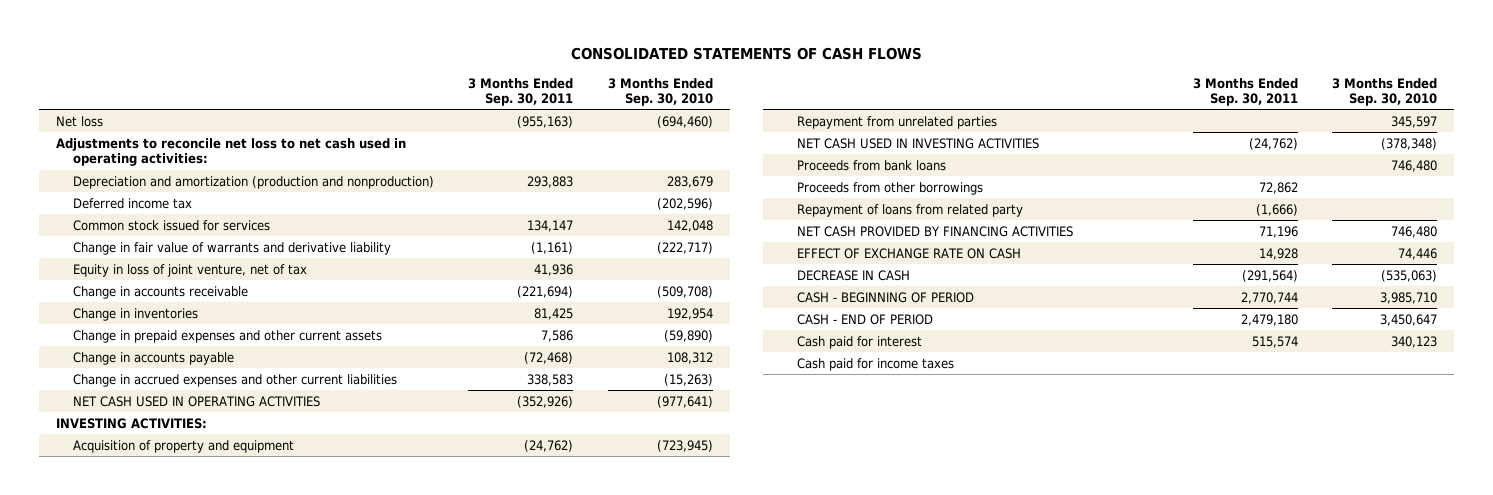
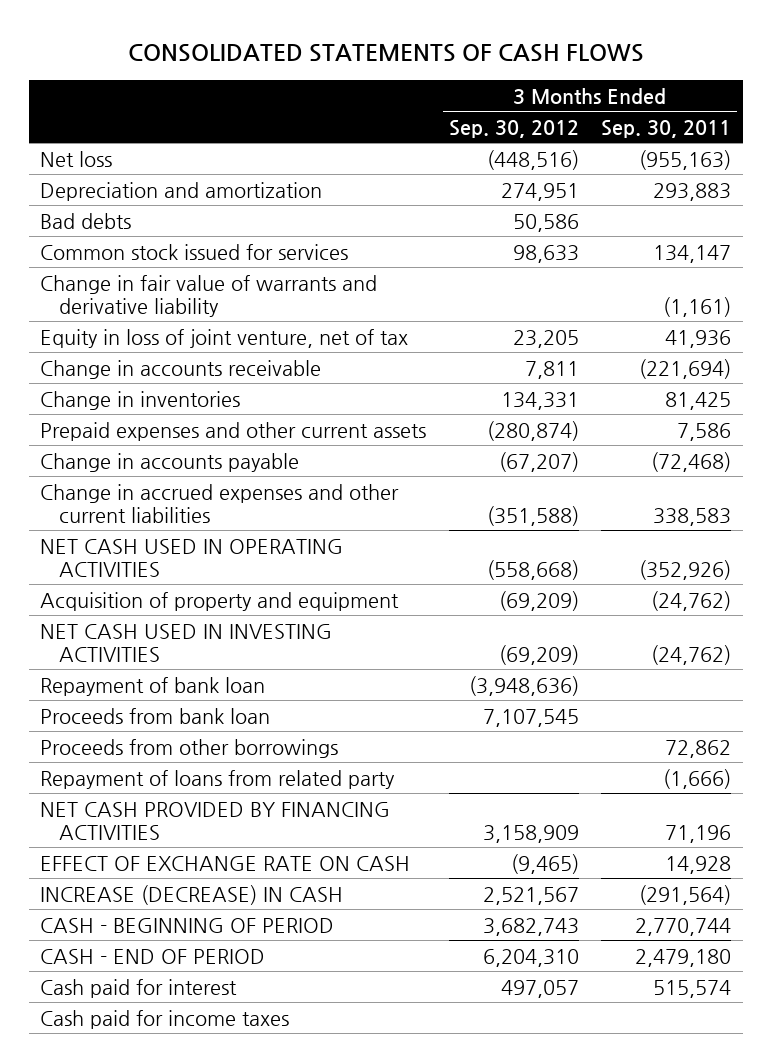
[607,77,713,107] 3 Months Ended Sep. 30, 2010 -> none
none -> [448,119,579,138] Sep. 30, 2012
[55,137,406,167] Adjustments to reconcile net loss to net cash used in operating activities: -> none
[72,197,192,209] Deferred income tax -> none
[72,175,434,189] Depreciation and amortization (production and nonproduction) -> [40,181,323,201] Depreciation and amortization
none -> [40,212,132,229] Bad debts
[72,329,382,343] Change in prepaid expenses and other current assets -> [40,421,427,441] Prepaid expenses and other current assets
[55,417,207,429] INVESTING ACTIVITIES: -> none
[797,115,998,129] Repayment from unrelated parties -> none
[797,159,947,171] Proceeds from bank loans -> [40,676,266,696] Repayment of bank loan
none -> [40,707,271,724] Proceeds from bank loan
[797,269,911,281] DECREASE IN CASH -> [40,884,344,905] INCREASE (DECREASE) IN CASH

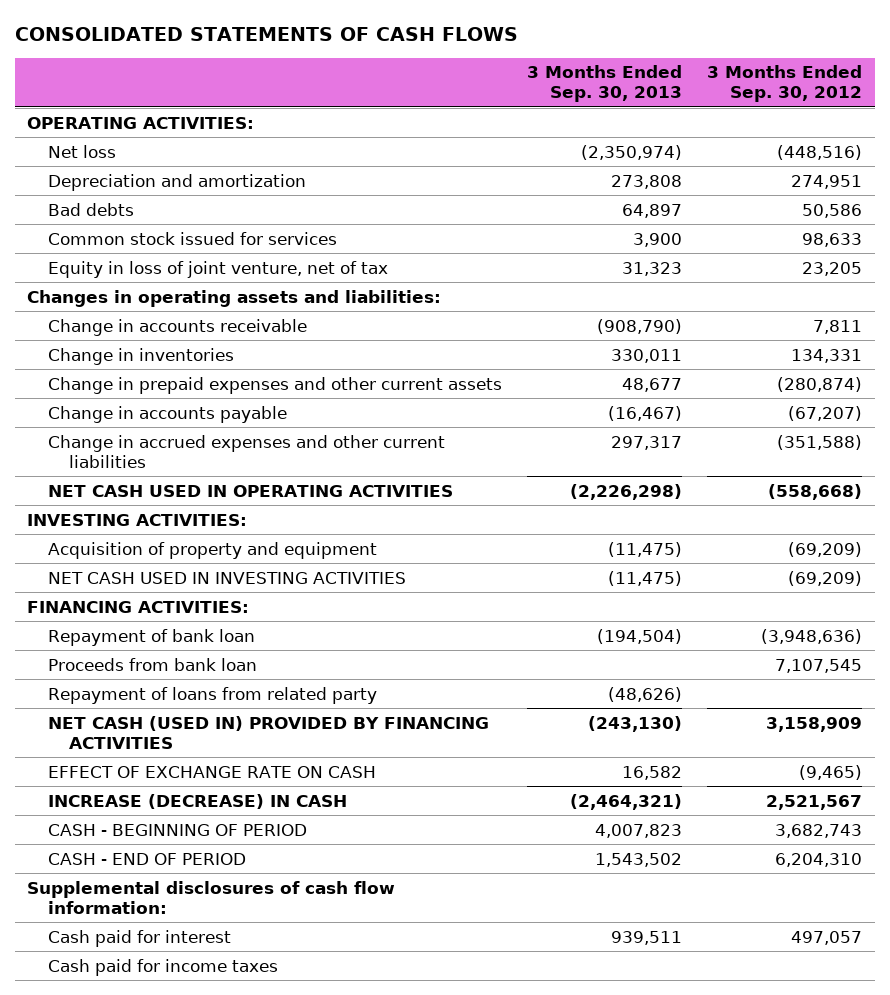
[601,119,732,138] Sep. 30, 2011 -> none
none -> [527,65,683,103] 3 Months Ended Sep. 30, 2013
none -> [27,116,255,129] OPERATING ACTIVITIES:
[40,274,378,317] Change in fair value of warrants and derivative liability -> none
none -> [27,289,442,307] Changes in operating assets and liabilities:
[40,421,427,441] Prepaid expenses and other current assets -> [48,376,503,394] Change in prepaid expenses and other current assets
none -> [27,513,248,526] INVESTING ACTIVITIES:
none -> [27,600,250,613] FINANCING ACTIVITIES:
[40,738,339,758] Proceeds from other borrowings -> none
[40,801,391,840] NET CASH PROVIDED BY FINANCING ACTIVITIES -> [48,715,490,749] NET CASH (USED IN) PROVIDED BY FINANCING ACTIVITIES
none -> [27,880,396,914] Supplemental disclosures of cash flow information:

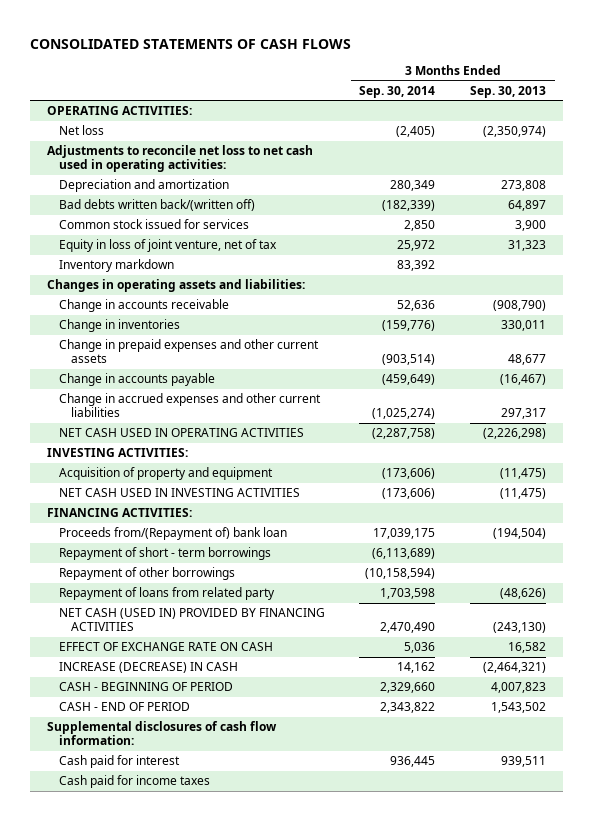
[707,65,863,103] 3 Months Ended Sep. 30, 2012 -> none
none -> [359,85,436,98] Sep. 30, 2014
none -> [47,145,314,173] Adjustments to reconcile net loss to net cash used in operating activities:
[48,202,135,216] Bad debts -> [58,199,255,212] Bad debts written back/(written off)
none -> [58,259,174,273] Inventory markdown
[48,657,258,671] Proceeds from bank loan -> none
[48,628,256,646] Repayment of bank loan -> [58,527,287,541] Proceeds from/(Repayment of) bank loan
none -> [58,547,271,561] Repayment of short - term borrowings
none -> [58,567,235,581] Repayment of other borrowings

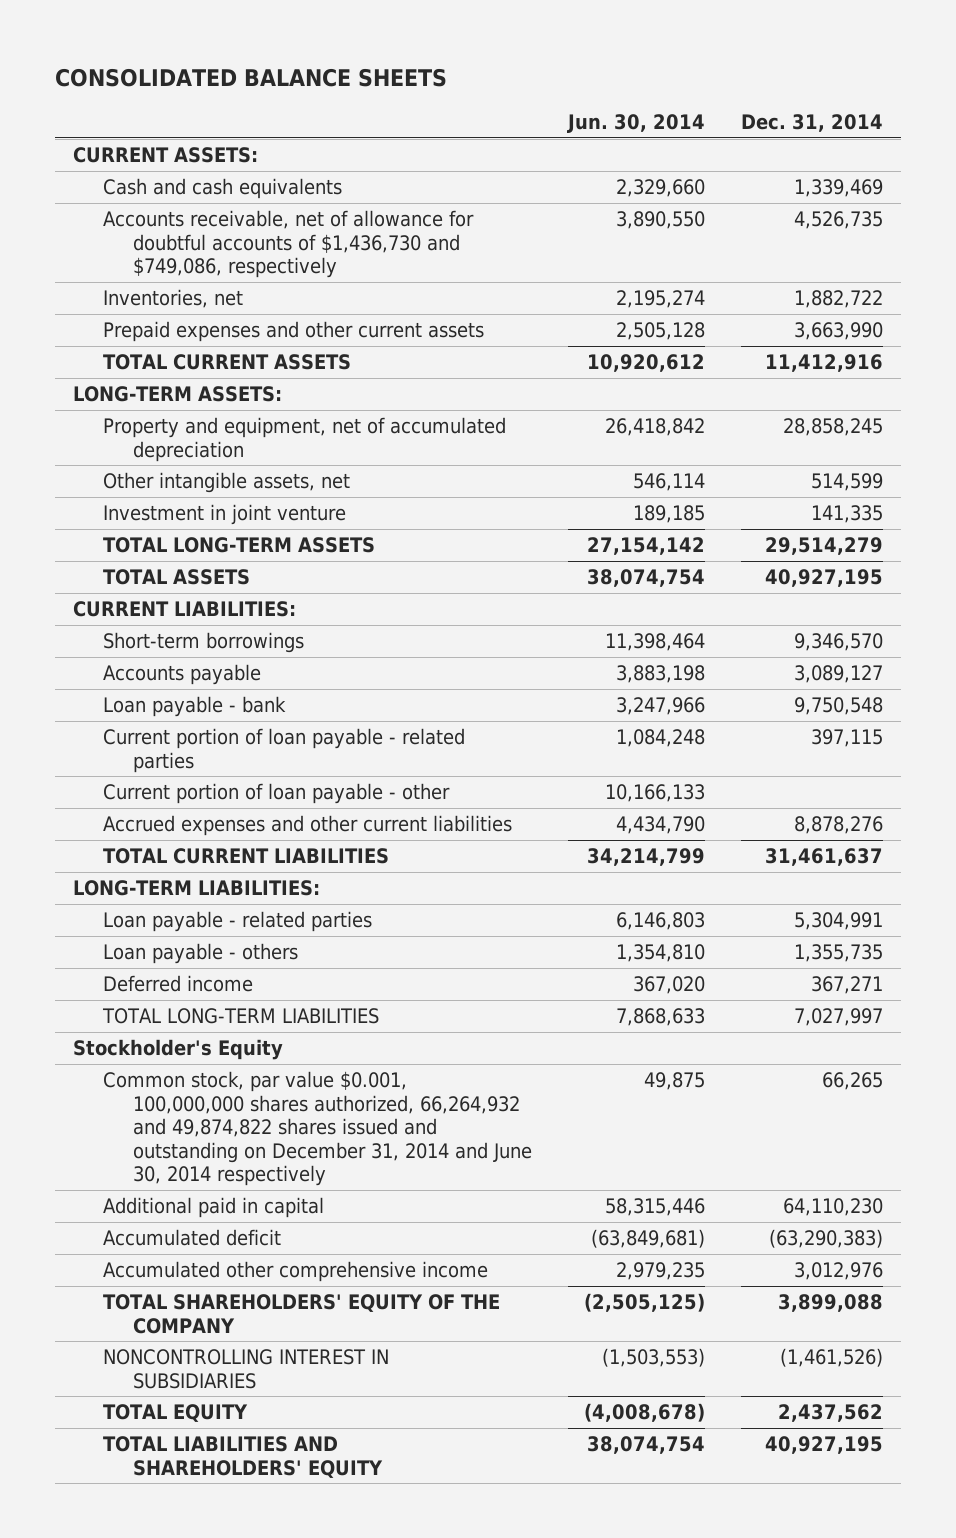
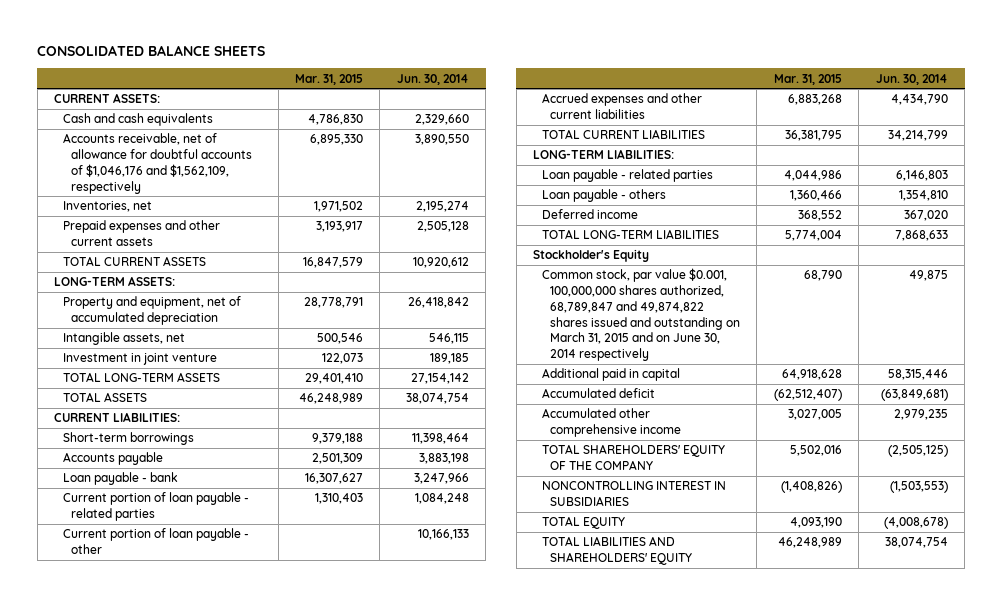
[740,114,883,133] Dec. 31, 2014 -> none
none -> [295,73,364,85] Mar. 31, 2015
[103,210,475,279] Accounts receivable, net of allowance for doubtful accounts of $1,436,730 and $749,086, respectively -> [62,133,253,194] Accounts receivable, net of allowance for doubtful accounts of $1,046,176 and $1,562,109, respectively
[103,472,351,494] Other intangible assets, net -> [62,332,185,346] Intangible assets, net
[632,473,705,492] 546,114 -> [428,333,469,345] 546,115
[103,1071,532,1187] Common stock, par value $0.001, 100,000,000 shares authorized, 66,264,932 and 49,874,822 shares issued and outstanding on December 31, 2014 and June 30, 2014 respectively -> [541,268,741,362] Common stock, par value $0.001, 100,000,000 shares authorized, 68,789,847 and 49,874,822 shares issued and outstanding on March 31, 2015 and on June 30, 2014 respectively

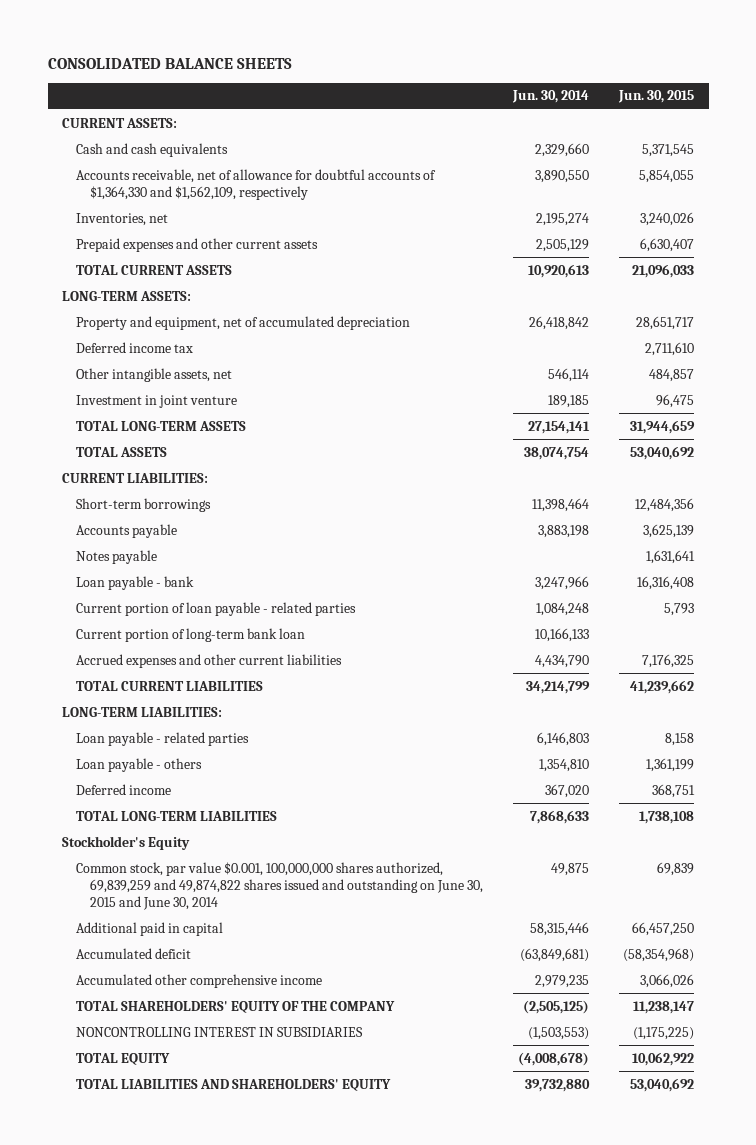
[295,73,364,85] Mar. 31, 2015 -> none
none -> [617,90,694,104] Jun. 30, 2015
[62,133,253,194] Accounts receivable, net of allowance for doubtful accounts of $1,046,176 and $1,562,109, respectively -> [76,168,437,200] Accounts receivable, net of allowance for doubtful accounts of $1,364,330 and $1,562,109, respectively
[416,221,469,233] 2,505,128 -> [535,238,589,252] 2,505,129
[412,257,469,269] 10,920,612 -> [527,263,589,278] 10,920,613
none -> [76,341,194,353] Deferred income tax
[62,332,185,346] Intangible assets, net -> [76,367,233,382] Other intangible assets, net
[428,333,469,345] 546,115 -> [547,367,589,382] 546,114
[410,373,469,385] 27,154,142 -> [527,420,590,434] 27,154,141
none -> [76,549,158,564] Notes payable
[62,528,249,554] Current portion of loan payable - other -> [76,627,306,642] Current portion of long-term bank loan
[541,268,741,362] Common stock, par value $0.001, 100,000,000 shares authorized, 68,789,847 and 49,874,822 shares issued and outstanding on March 31, 2015 and on June 30, 2014 respectively -> [76,861,484,910] Common stock, par value $0.001, 100,000,000 shares authorized, 69,839,259 and 49,874,822 shares issued and outstanding on June 30, 2015 and June 30, 2014
[884,537,948,549] 38,074,754 -> [524,1078,590,1092] 39,732,880

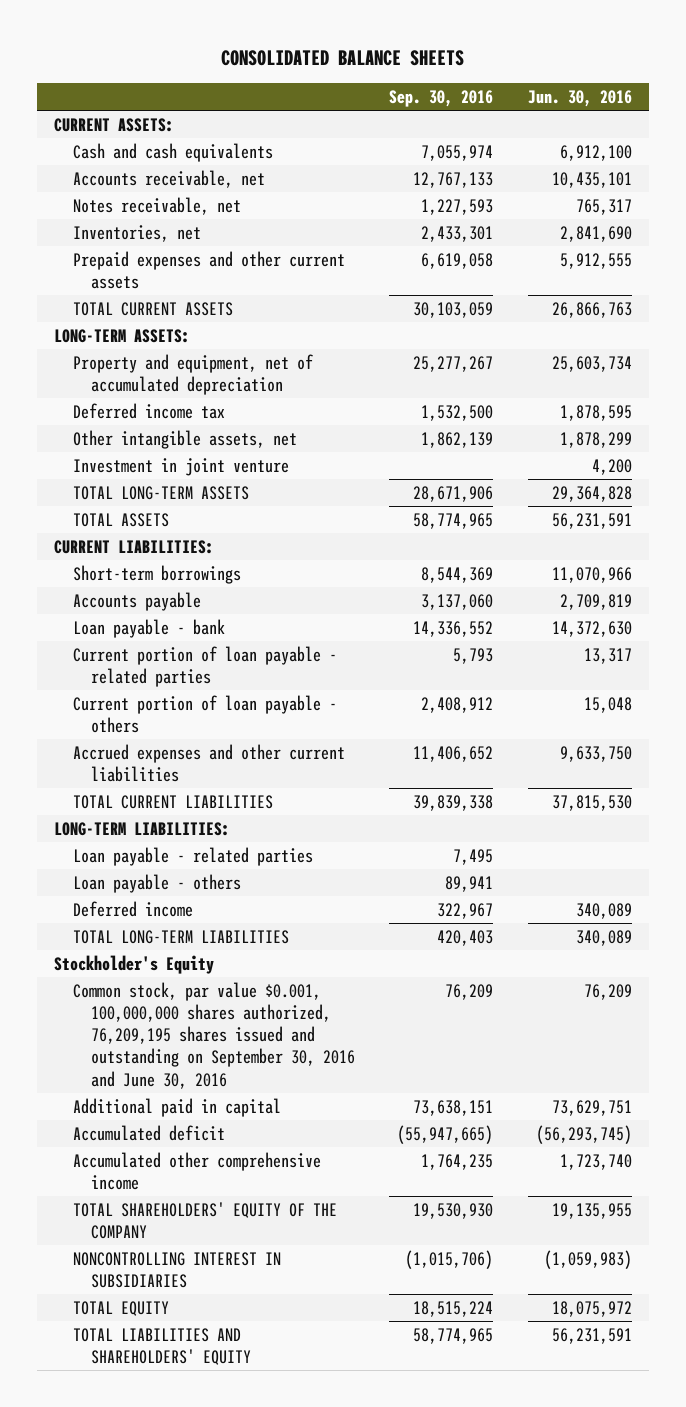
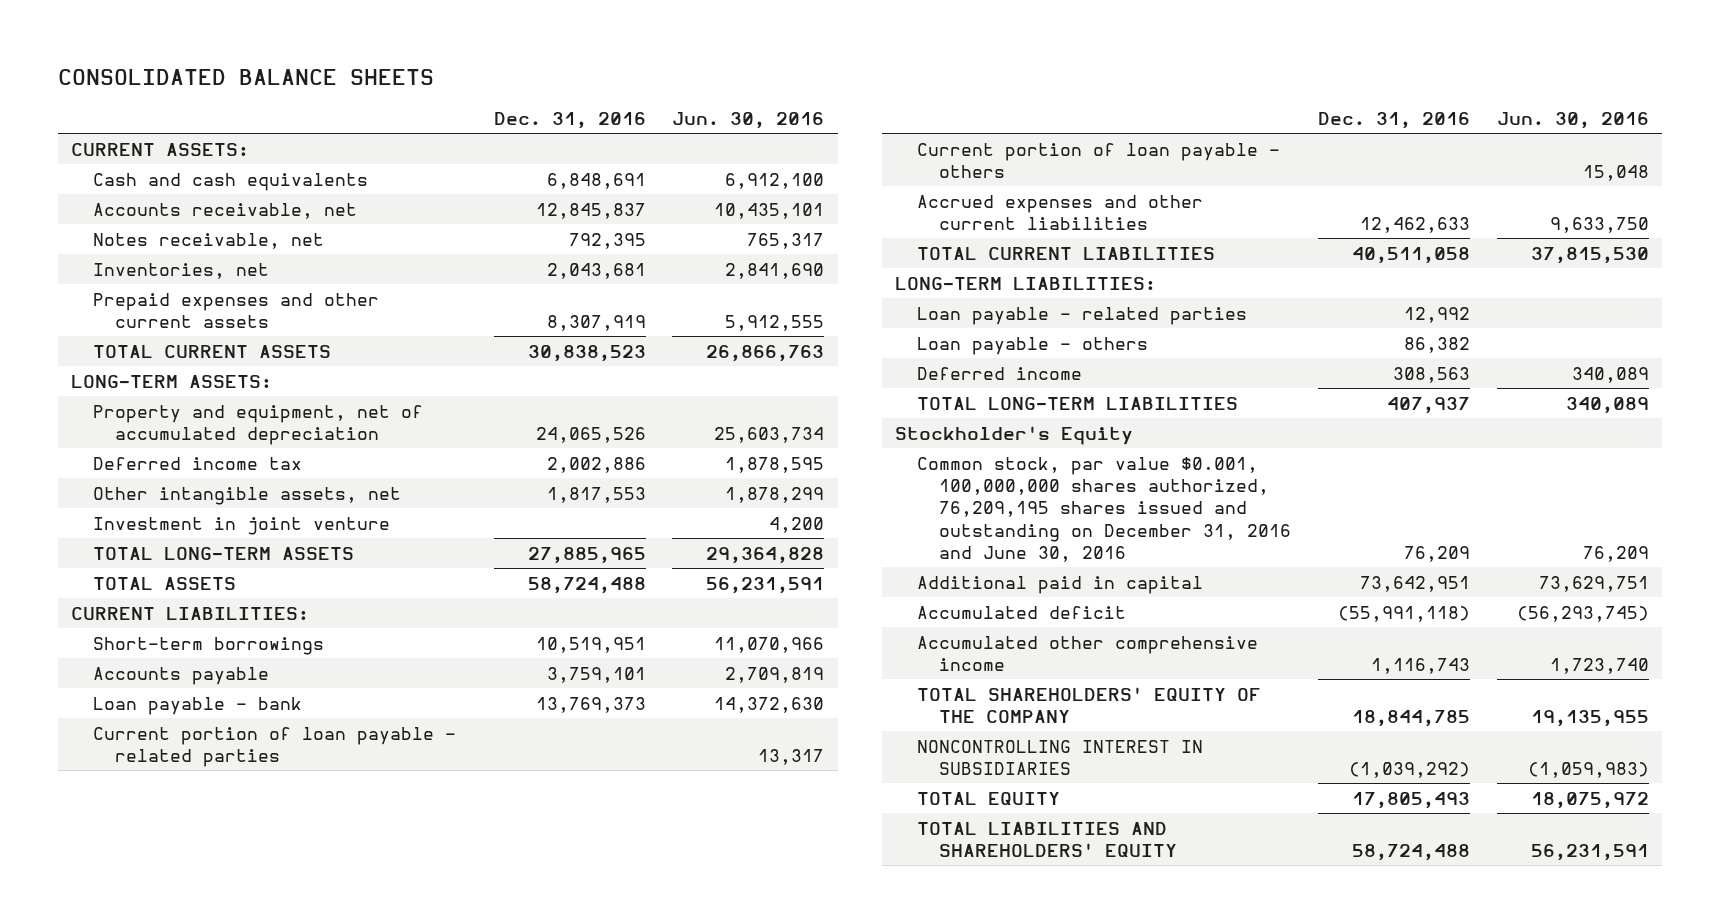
[389,89,494,107] Sep. 30, 2016 -> none
none -> [493,111,646,129] Dec. 31, 2016
[72,981,355,1089] Common stock, par value $0.001, 100,000,000 shares authorized, 76,209,195 shares issued and outstanding on September 30, 2016 and June 30, 2016 -> [917,456,1292,563] Common stock, par value $0.001, 100,000,000 shares authorized, 76,209,195 shares issued and outstanding on December 31, 2016 and June 30, 2016

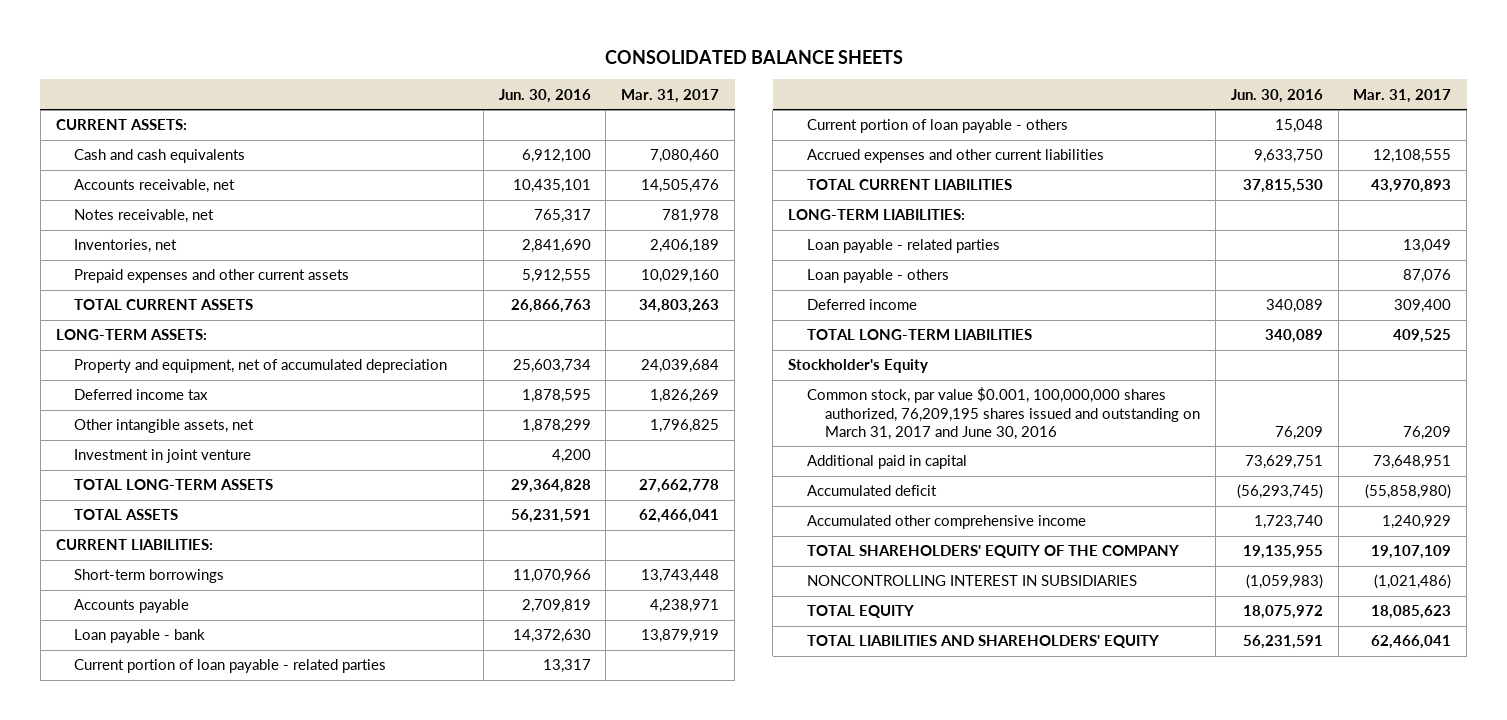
[493,111,646,129] Dec. 31, 2016 -> none
none -> [621,88,720,103] Mar. 31, 2017
[917,456,1292,563] Common stock, par value $0.001, 100,000,000 shares authorized, 76,209,195 shares issued and outstanding on December 31, 2016 and June 30, 2016 -> [806,387,1201,440] Common stock, par value $0.001, 100,000,000 shares authorized, 76,209,195 shares issued and outstanding on March 31, 2017 and June 30, 2016

